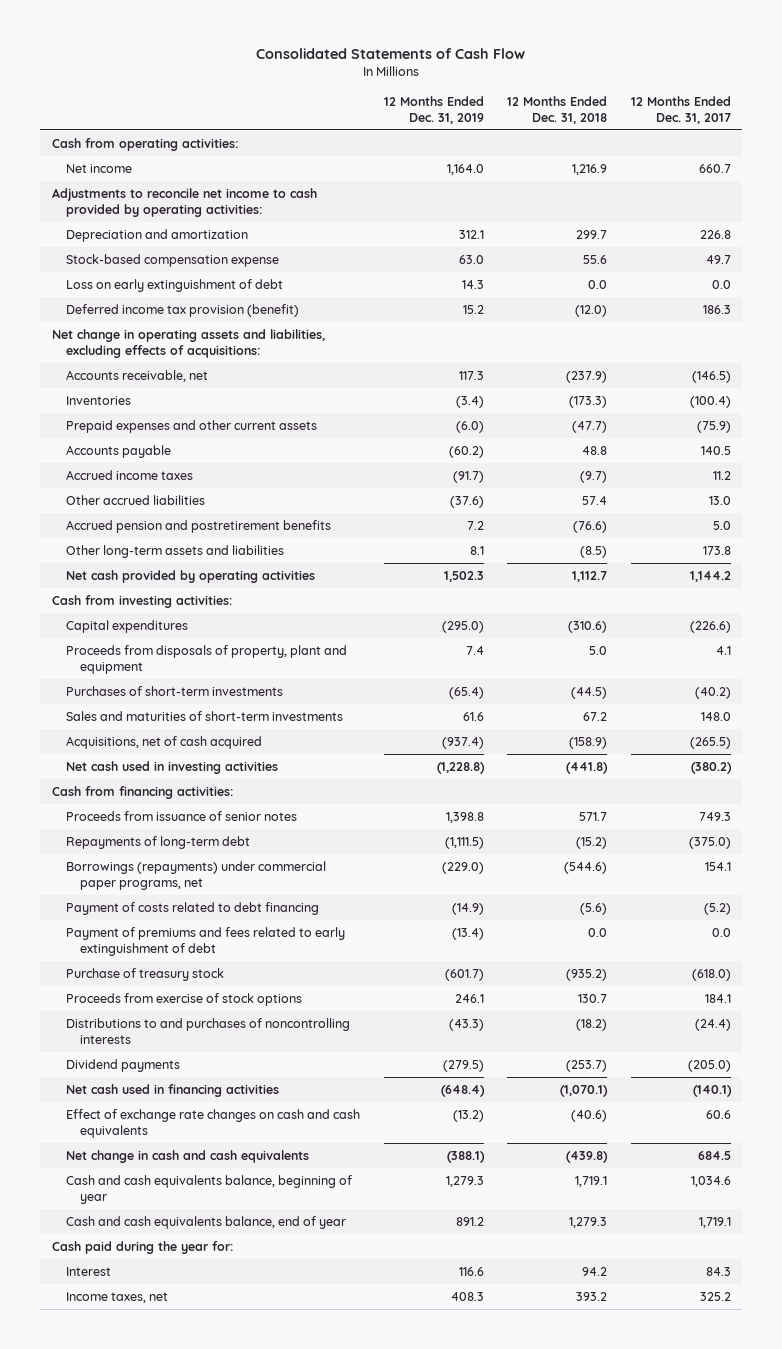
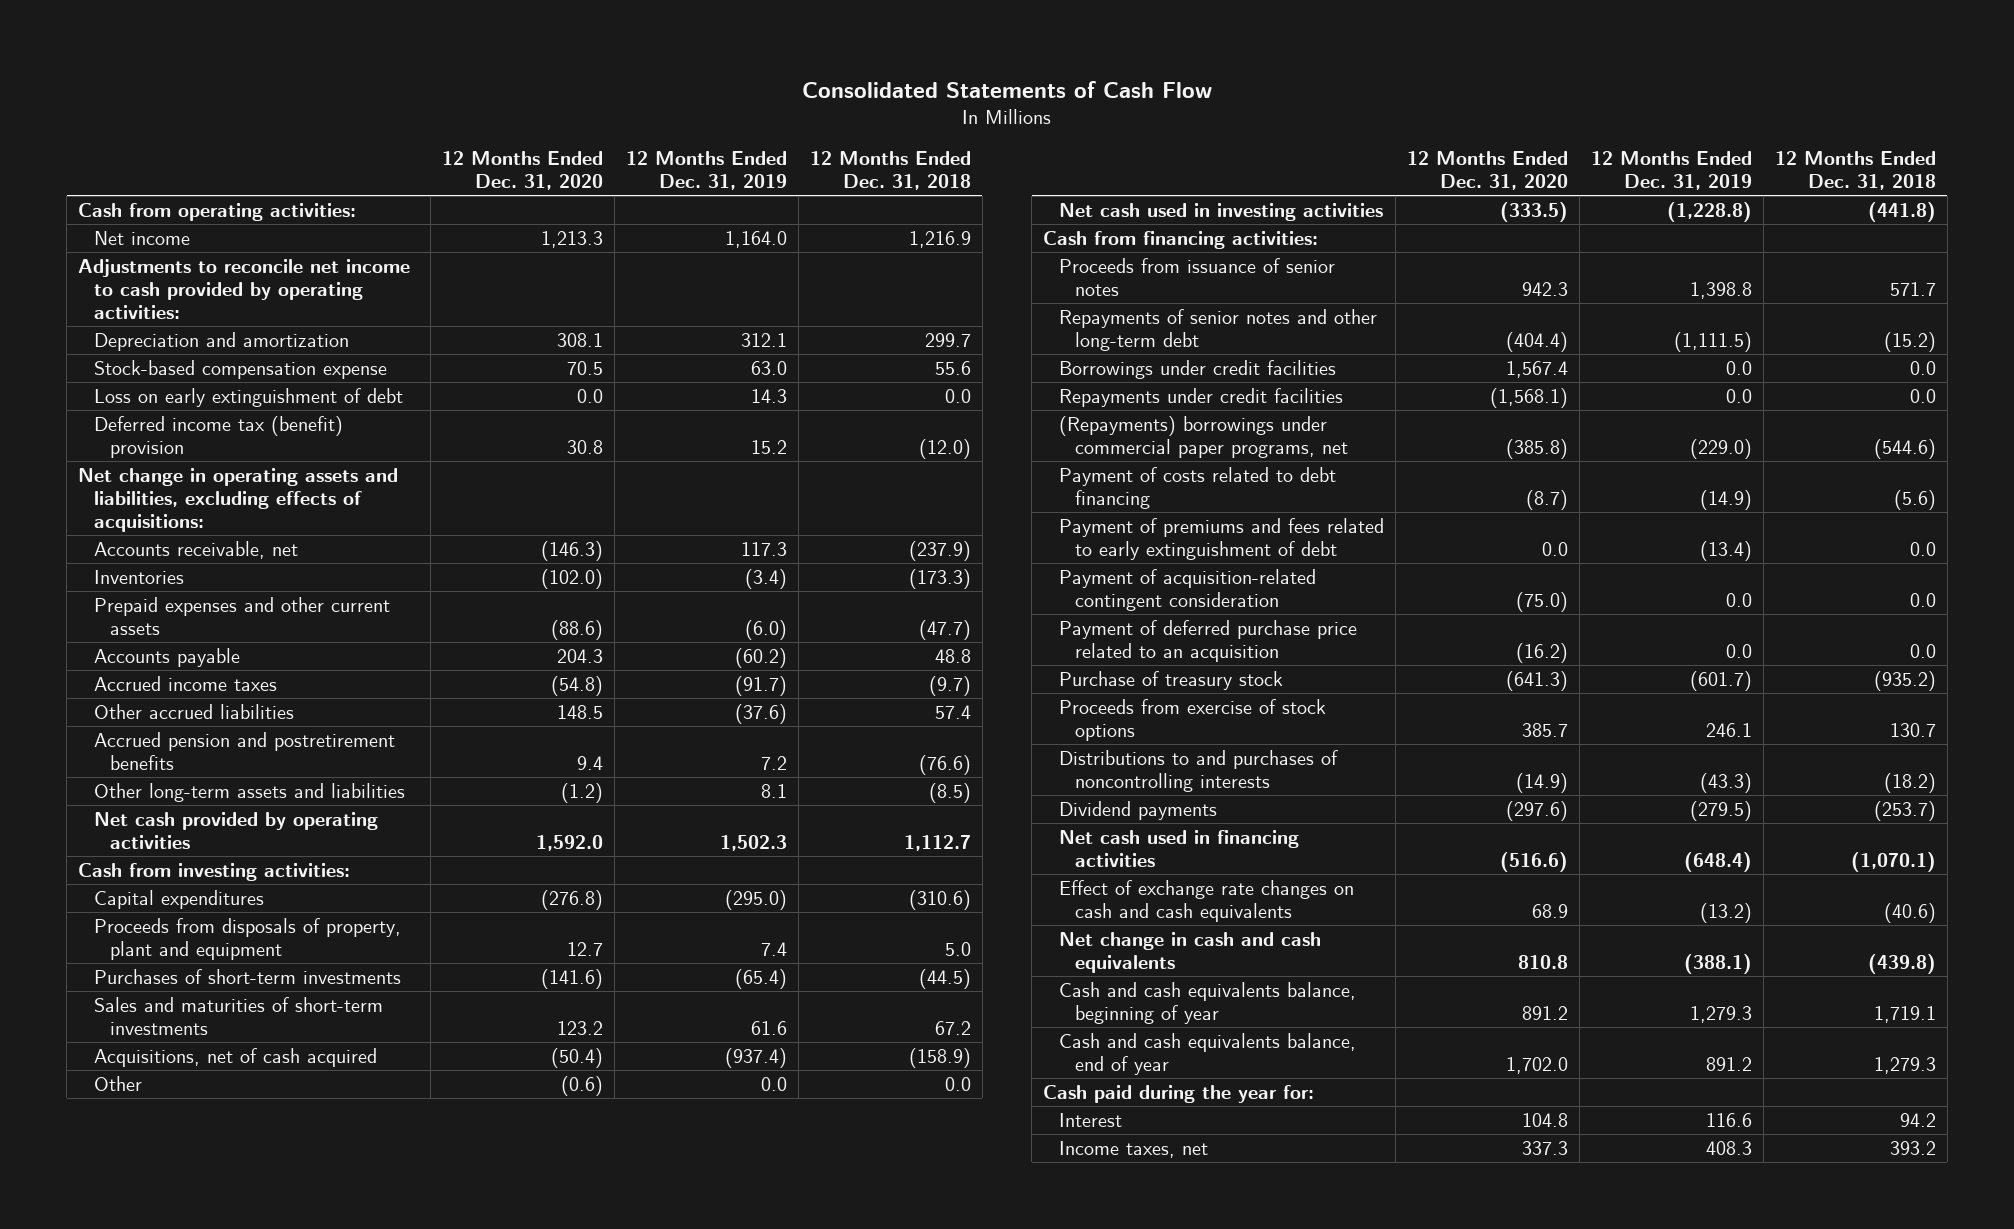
[630,95,731,124] 12 Months Ended Dec. 31, 2017 -> none
none -> [442,151,604,191] 12 Months Ended Dec. 31, 2020
[65,303,299,317] Deferred income tax provision (benefit) -> [94,416,344,458] Deferred income tax (benefit) provision
none -> [94,1076,143,1092] Other
[65,835,250,849] Repayments of long-term debt -> [1058,309,1377,351] Repayments of senior notes and other long-term debt
none -> [1058,360,1336,380] Borrowings under credit facilities
none -> [1058,388,1343,408] Repayments under credit facilities
[65,860,326,890] Borrowings (repayments) under commercial paper programs, net -> [1058,416,1348,458] (Repayments) borrowings under commercial paper programs, net
none -> [1058,569,1316,611] Payment of acquisition-related contingent consideration
none -> [1058,620,1357,662] Payment of deferred purchase price related to an acquisition

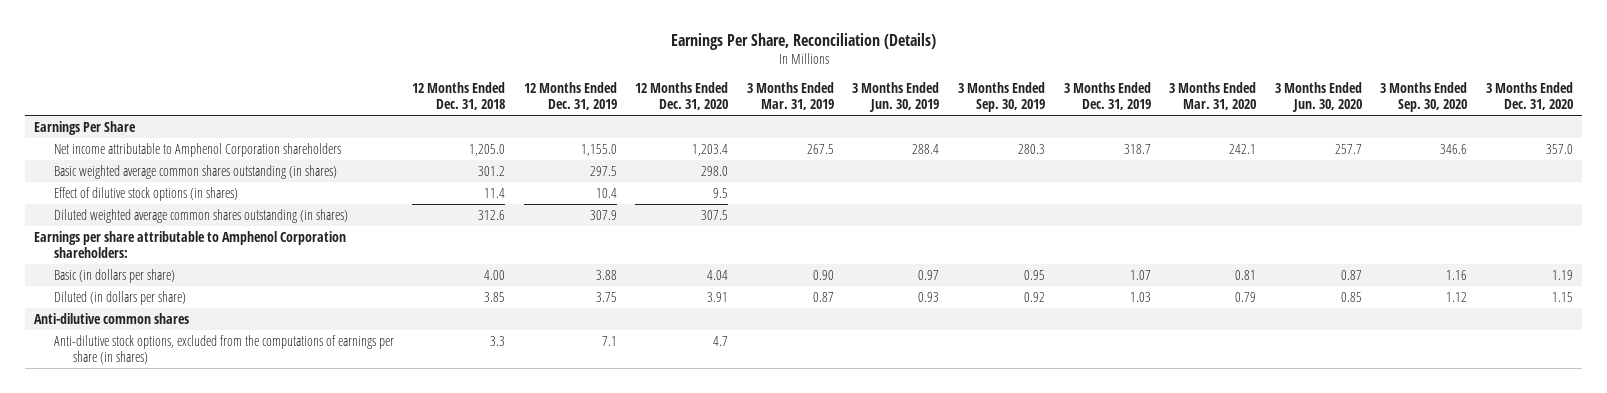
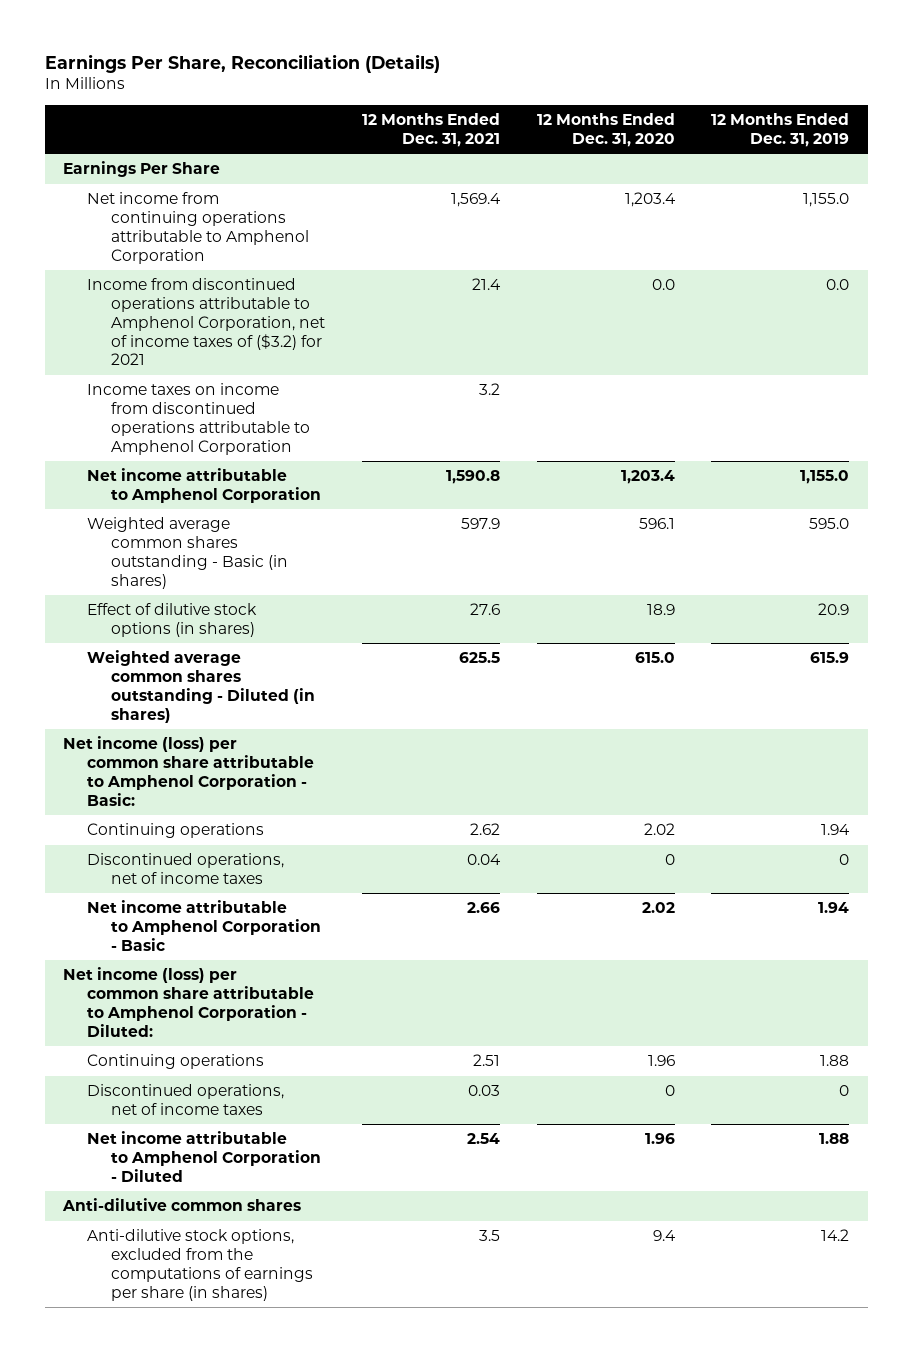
[412,82,506,111] 12 Months Ended Dec. 31, 2018 -> none
[746,82,834,111] 3 Months Ended Mar. 31, 2019 -> none
[852,82,940,113] 3 Months Ended Jun. 30, 2019 -> none
[957,82,1045,113] 3 Months Ended Sep. 30, 2019 -> none
[1063,82,1151,111] 3 Months Ended Dec. 31, 2019 -> none
[1169,82,1257,111] 3 Months Ended Mar. 31, 2020 -> none
[1274,82,1362,113] 3 Months Ended Jun. 30, 2020 -> none
[1380,82,1468,113] 3 Months Ended Sep. 30, 2020 -> none
[1485,82,1573,111] 3 Months Ended Dec. 31, 2020 -> none
none -> [361,112,500,147] 12 Months Ended Dec. 31, 2021
[34,230,347,258] Earnings per share attributable to Amphenol Corporation shareholders: -> none
[53,268,175,283] Basic (in dollars per share) -> none
[53,290,186,305] Diluted (in dollars per share) -> none
none -> [87,192,310,264] Net income from continuing operations attributable to Amphenol Corporation
none -> [87,278,326,366] Income from discontinued operations attributable to Amphenol Corporation, net of income taxes of ($3.2) for 2021
none -> [87,383,311,455] Income taxes on income from discontinued operations attributable to Amphenol Corporation
[53,142,341,157] Net income attributable to Amphenol Corporation shareholders -> [87,468,322,503] Net income attributable to Amphenol Corporation
[53,164,337,179] Basic weighted average common shares outstanding (in shares) -> [87,517,289,589] Weighted average common shares outstanding - Basic (in shares)
[589,165,617,176] 297.5 -> [809,518,850,530] 595.0
[701,165,729,176] 298.0 -> [638,518,675,530] 596.1
[595,187,617,198] 10.4 -> [818,603,850,616] 20.9
[713,187,729,198] 9.5 -> [646,604,675,616] 18.9
[53,208,348,223] Diluted weighted average common shares outstanding (in shares) -> [87,650,316,723] Weighted average common shares outstanding - Diluted (in shares)
[589,209,617,220] 307.9 -> [810,652,850,664] 615.9
[701,209,729,220] 307.5 -> [634,652,675,664] 615.0
none -> [63,736,315,806] Net income (loss) per common share attributable to Amphenol Corporation - Basic:
none -> [87,823,265,839] Continuing operations
none -> [87,853,285,884] Discontinued operations, net of income taxes
none -> [87,900,322,951] Net income attributable to Amphenol Corporation - Basic
none -> [63,967,315,1037] Net income (loss) per common share attributable to Amphenol Corporation - Diluted:
none -> [87,1054,265,1070] Continuing operations
none -> [87,1084,285,1115] Discontinued operations, net of income taxes
none -> [87,1131,322,1182] Net income attributable to Amphenol Corporation - Diluted
[601,335,617,346] 7.1 -> [821,1229,850,1242] 14.2
[713,335,729,346] 4.7 -> [652,1230,676,1242] 9.4

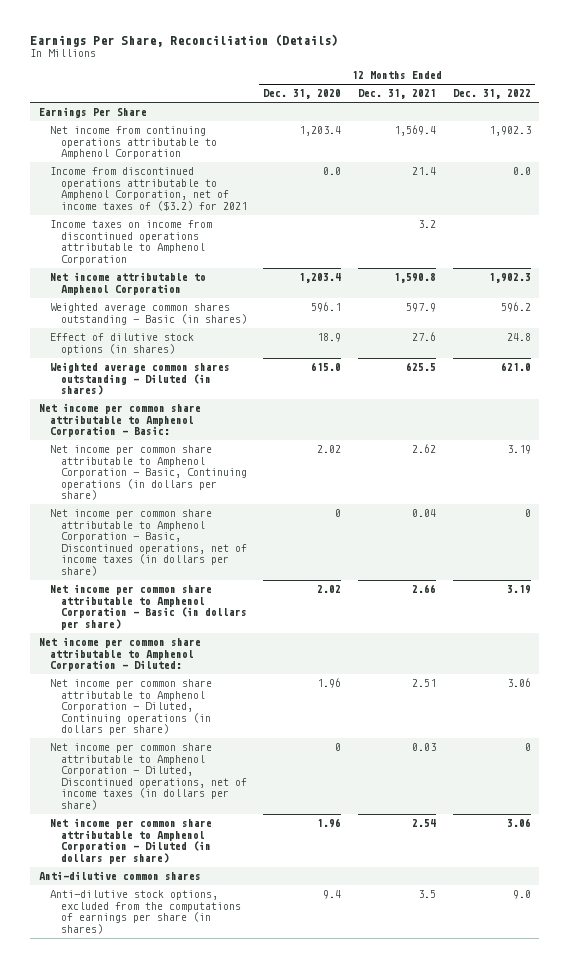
[711,112,850,147] 12 Months Ended Dec. 31, 2019 -> none
none -> [452,89,531,100] Dec. 31, 2022
[63,736,315,806] Net income (loss) per common share attributable to Amphenol Corporation - Basic: -> [38,403,201,438] Net income per common share attributable to Amphenol Corporation - Basic:
[87,823,265,839] Continuing operations -> [49,445,247,501] Net income per common share attributable to Amphenol Corporation - Basic, Continuing operations (in dollars per share)
[87,853,285,884] Discontinued operations, net of income taxes -> [49,509,247,576] Net income per common share attributable to Amphenol Corporation - Basic, Discontinued operations, net of income taxes (in dollars per share)
[87,900,322,951] Net income attributable to Amphenol Corporation - Basic -> [49,584,247,630] Net income per common share attributable to Amphenol Corporation - Basic (in dollars per share)
[63,967,315,1037] Net income (loss) per common share attributable to Amphenol Corporation - Diluted: -> [38,637,201,672] Net income per common share attributable to Amphenol Corporation - Diluted:
[87,1054,265,1070] Continuing operations -> [49,679,212,736] Net income per common share attributable to Amphenol Corporation - Diluted, Continuing operations (in dollars per share)
[87,1084,285,1115] Discontinued operations, net of income taxes -> [49,743,247,810] Net income per common share attributable to Amphenol Corporation - Diluted, Discontinued operations, net of income taxes (in dollars per share)
[87,1131,322,1182] Net income attributable to Amphenol Corporation - Diluted -> [49,818,212,864] Net income per common share attributable to Amphenol Corporation - Diluted (in dollars per share)

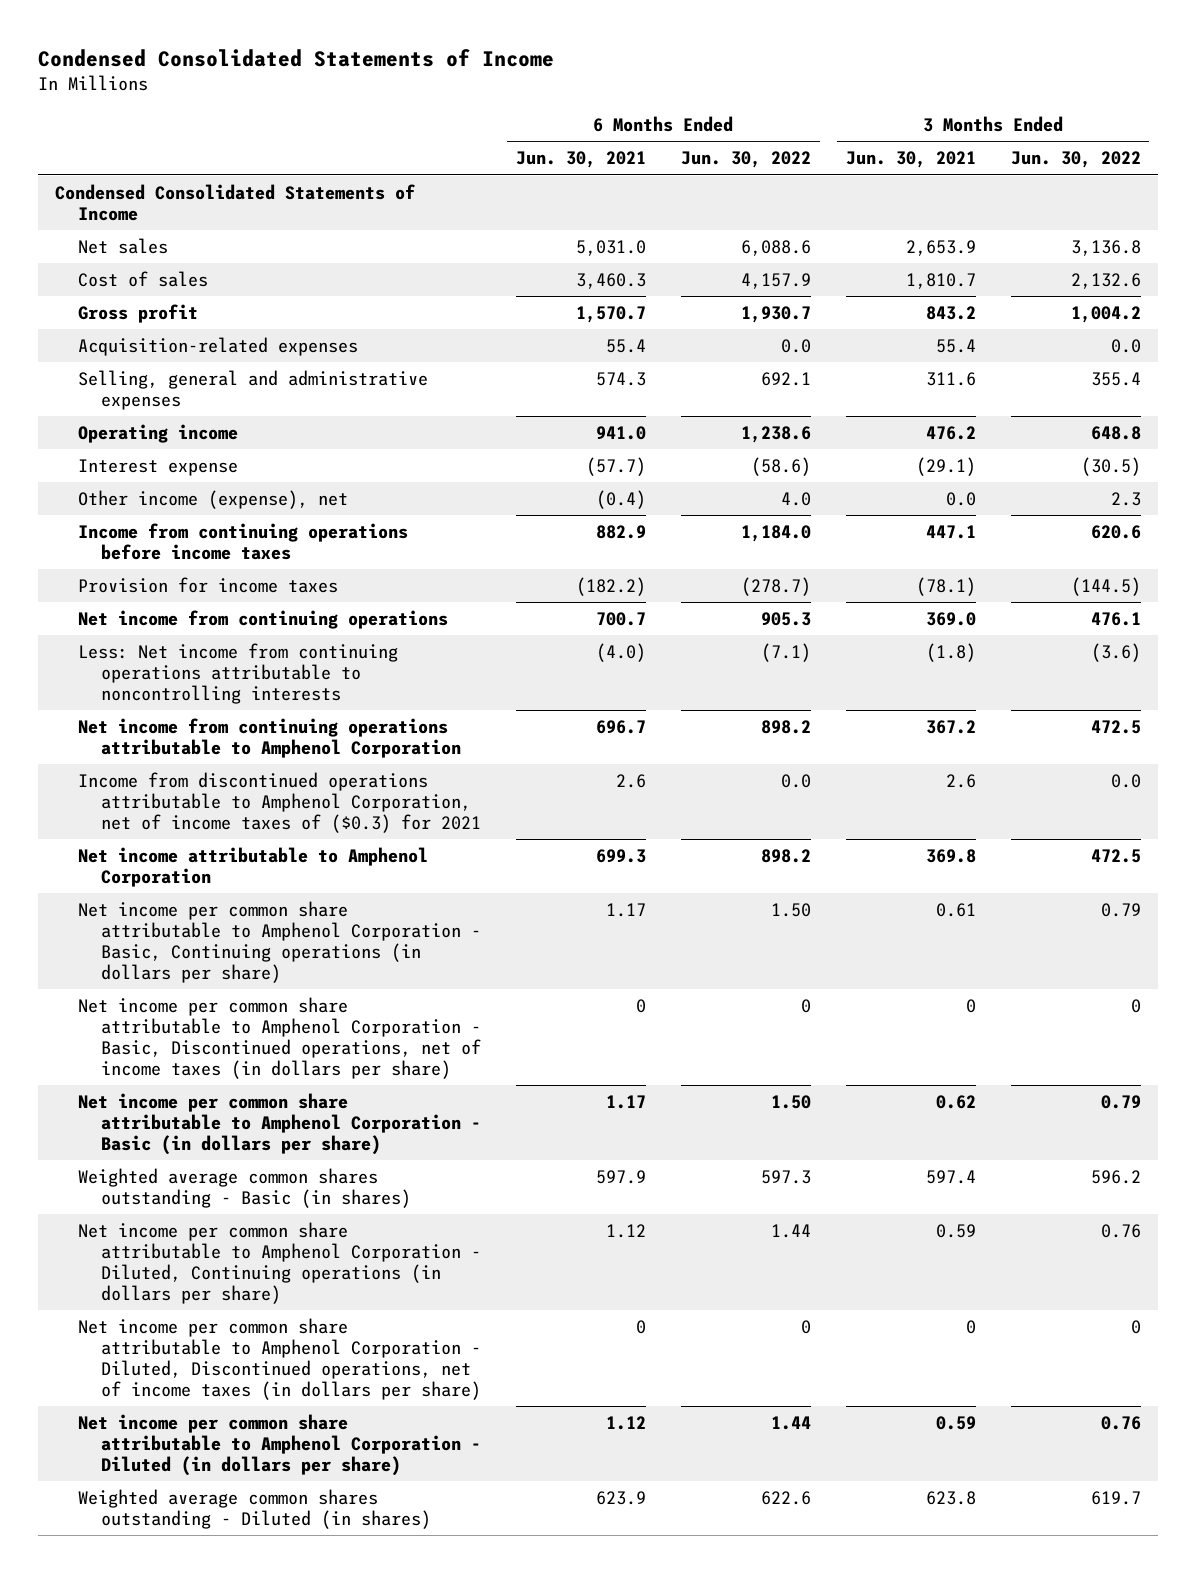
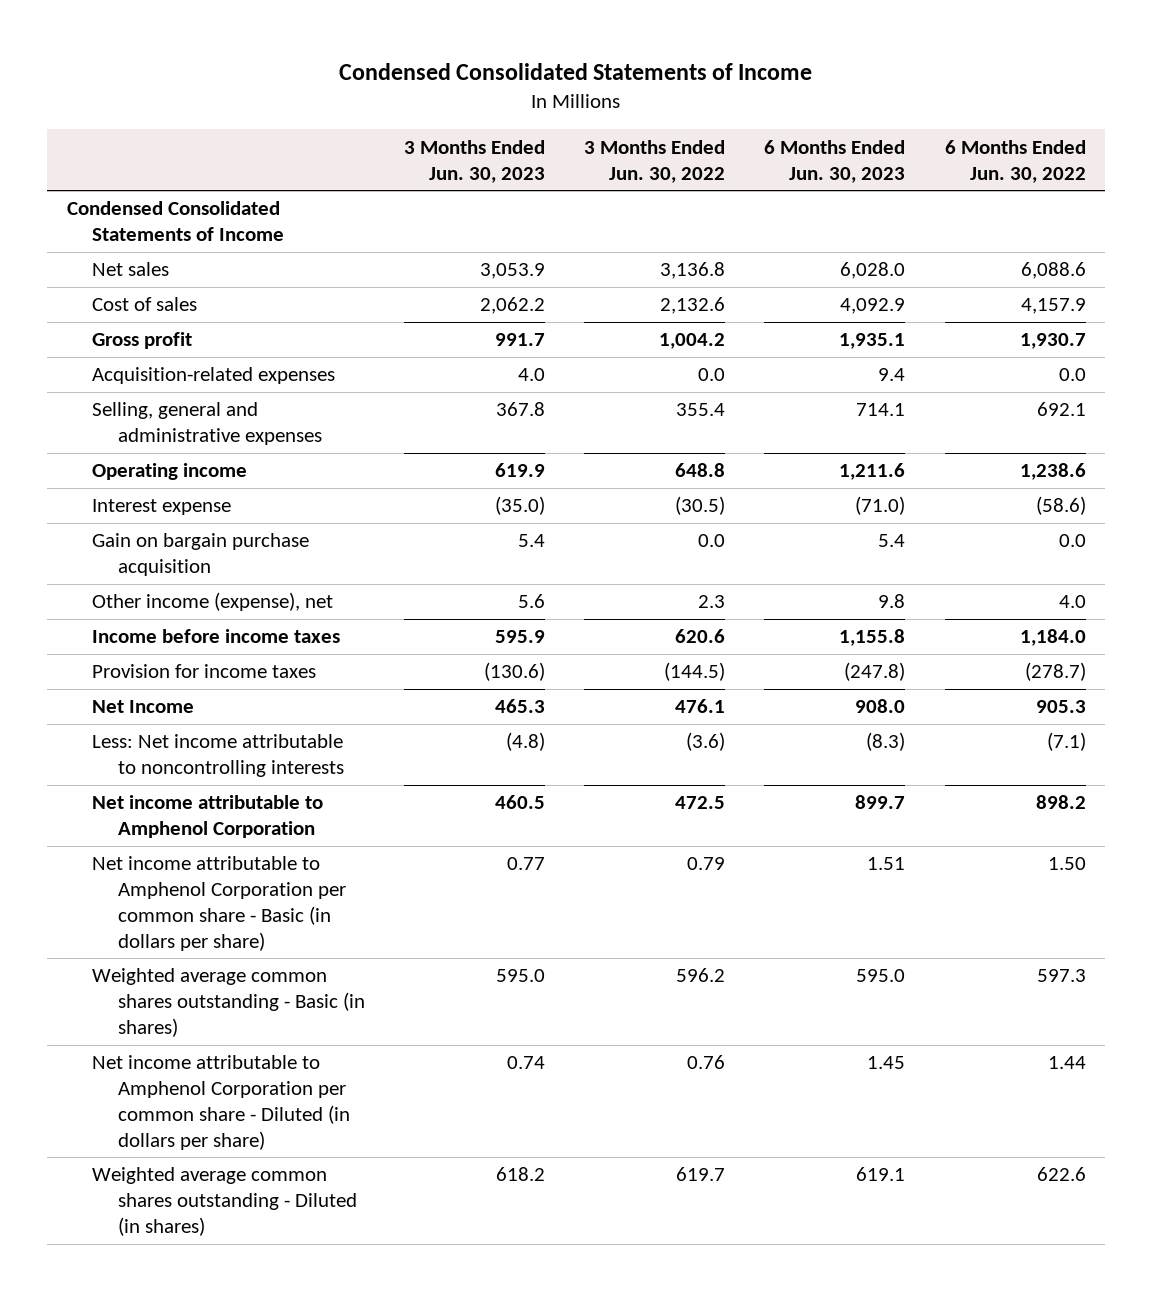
[516,151,647,169] Jun. 30, 2021 -> none
[845,151,976,169] Jun. 30, 2021 -> none
none -> [404,139,546,183] 3 Months Ended Jun. 30, 2023
none -> [764,139,906,183] 6 Months Ended Jun. 30, 2023
none -> [92,533,310,577] Gain on bargain purchase acquisition
[78,522,409,560] Income from continuing operations before income taxes -> [92,629,341,644] Income before income taxes
[78,717,462,758] Net income from continuing operations attributable to Amphenol Corporation -> none
[78,771,482,833] Income from discontinued operations attributable to Amphenol Corporation, net of income taxes of ($0.3) for 2021 -> none
[78,609,449,629] Net income from continuing operations -> [92,700,195,714] Net Income
[78,642,399,704] Less: Net income from continuing operations attributable to noncontrolling interests -> [92,734,344,778] Less: Net income attributable to noncontrolling interests
[78,900,482,983] Net income per common share attributable to Amphenol Corporation - Basic, Continuing operations (in dollars per share) -> none
[78,996,482,1079] Net income per common share attributable to Amphenol Corporation - Basic, Discontinued operations, net of income taxes (in dollars per share) -> none
[78,1092,482,1155] Net income per common share attributable to Amphenol Corporation - Basic (in dollars per share) -> [92,856,346,951] Net income attributable to Amphenol Corporation per common share - Basic (in dollars per share)
[78,1221,482,1304] Net income per common share attributable to Amphenol Corporation - Diluted, Continuing operations (in dollars per share) -> none
[78,1317,482,1400] Net income per common share attributable to Amphenol Corporation - Diluted, Discontinued operations, net of income taxes (in dollars per share) -> none
[78,1413,482,1476] Net income per common share attributable to Amphenol Corporation - Diluted (in dollars per share) -> [92,1055,350,1150] Net income attributable to Amphenol Corporation per common share - Diluted (in dollars per share)

